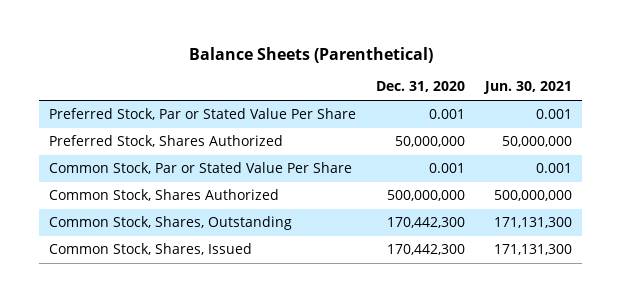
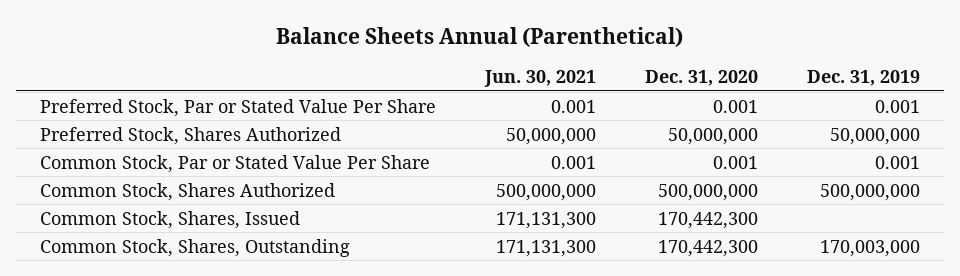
[188,46,433,63] Balance Sheets (Parenthetical) -> [276,27,684,48] Balance Sheets Annual (Parenthetical)
none -> [806,70,920,87] Dec. 31, 2019
[49,216,293,231] Common Stock, Shares, Outstanding -> [40,238,351,257] Common Stock, Shares, Outstanding

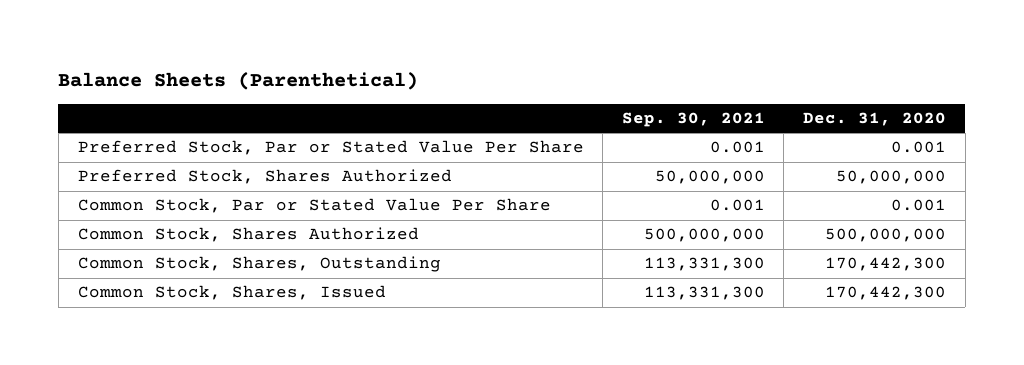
[276,27,684,48] Balance Sheets Annual (Parenthetical) -> [58,71,419,90] Balance Sheets (Parenthetical)
[484,70,597,88] Jun. 30, 2021 -> none
[806,70,920,87] Dec. 31, 2019 -> none
none -> [621,112,765,128] Sep. 30, 2021
[40,210,301,229] Common Stock, Shares, Issued -> [77,285,386,301] Common Stock, Shares, Issued

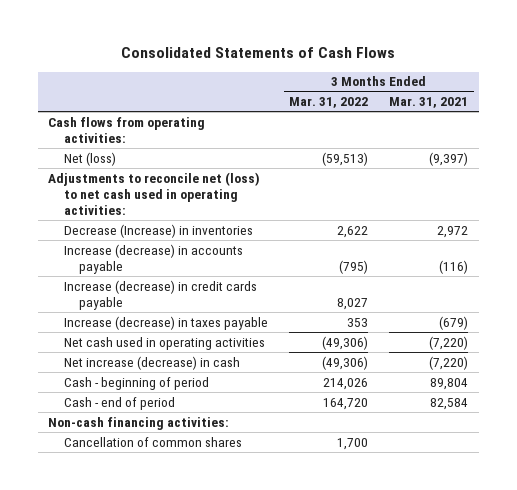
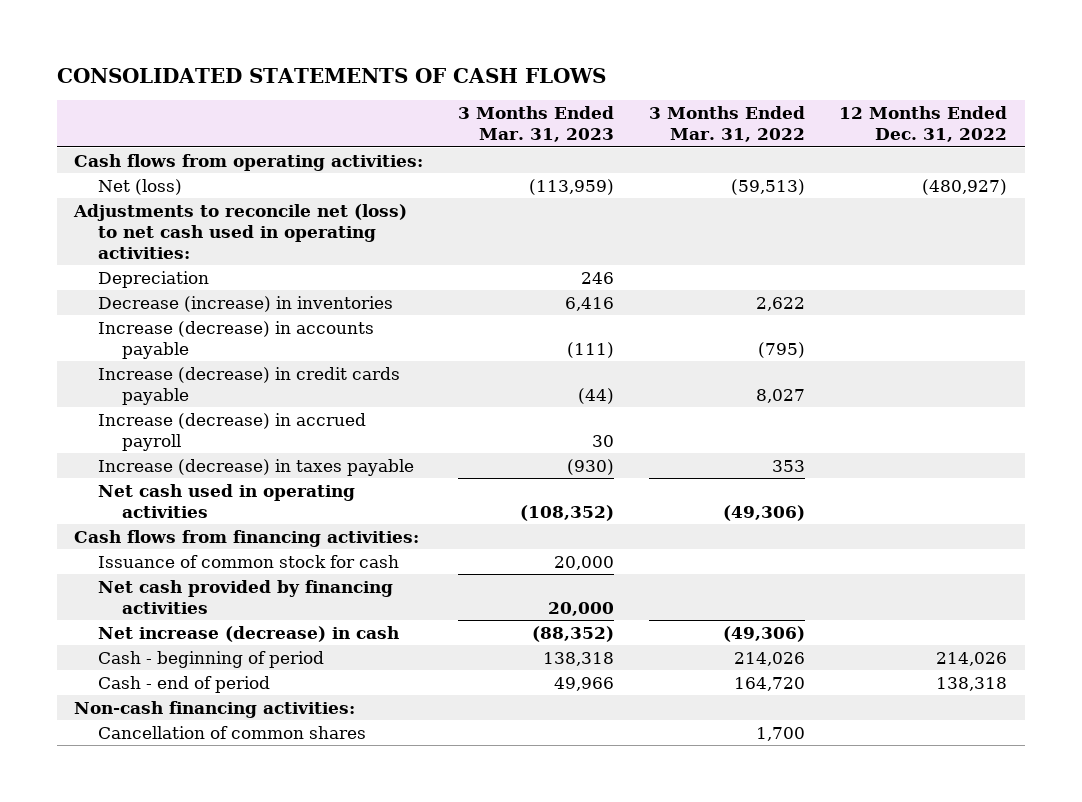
[121,47,396,59] Consolidated Statements of Cash Flows -> [57,68,607,84] CONSOLIDATED STATEMENTS OF CASH FLOWS
[389,97,469,109] Mar. 31, 2021 -> none
none -> [458,106,615,143] 3 Months Ended Mar. 31, 2023
none -> [839,106,1008,143] 12 Months Ended Dec. 31, 2022
none -> [98,270,210,288] Depreciation
[63,223,253,238] Decrease (Increase) in inventories -> [98,295,394,312] Decrease (increase) in inventories
none -> [98,412,367,451] Increase (decrease) in accrued payroll
none -> [74,529,420,547] Cash flows from financing activities:
none -> [98,554,400,568] Issuance of common stock for cash
none -> [98,579,394,614] Net cash provided by financing activities

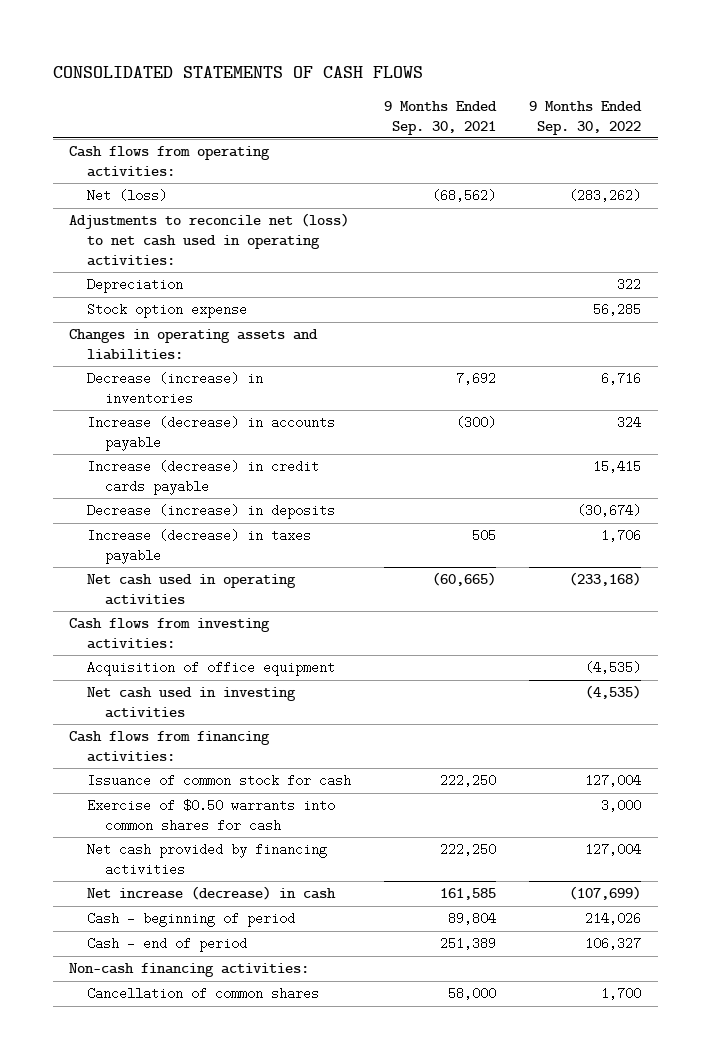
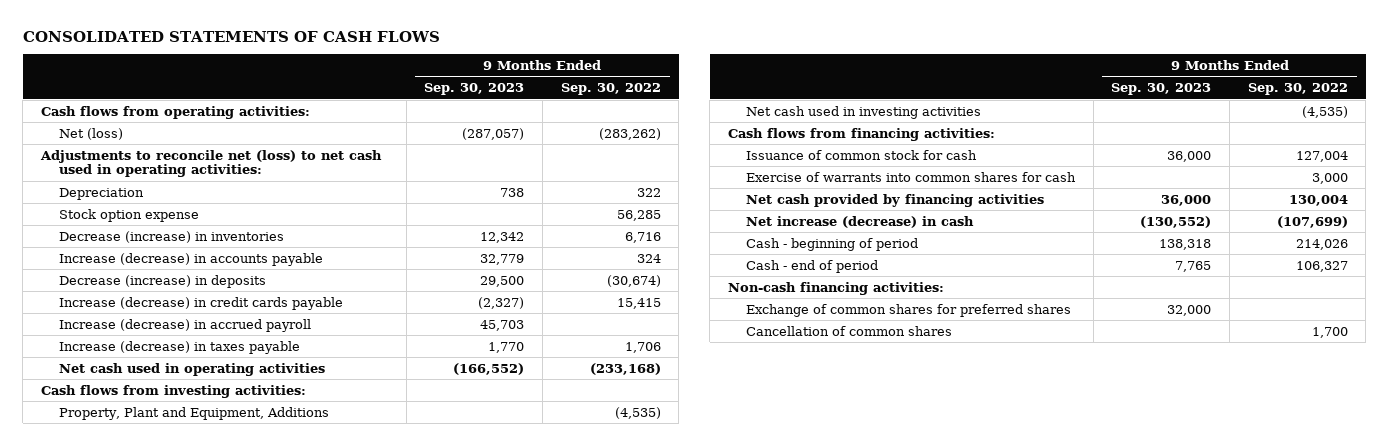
[384,100,498,135] 9 Months Ended Sep. 30, 2021 -> none
none -> [424,83,525,96] Sep. 30, 2023
[69,329,319,361] Changes in operating assets and liabilities: -> none
[87,460,320,496] Increase (decrease) in credit cards payable -> [59,296,344,310] Increase (decrease) in credit cards payable
none -> [59,318,312,332] Increase (decrease) in accrued payroll
[87,661,336,677] Acquisition of office equipment -> [59,406,330,420] Property, Plant and Equipment, Additions
[87,799,336,833] Exercise of $0.50 warrants into common shares for cash -> [746,171,1077,182] Exercise of warrants into common shares for cash
[585,843,642,857] 127,004 -> [1288,194,1348,206] 130,004
none -> [746,303,1072,317] Exchange of common shares for preferred shares

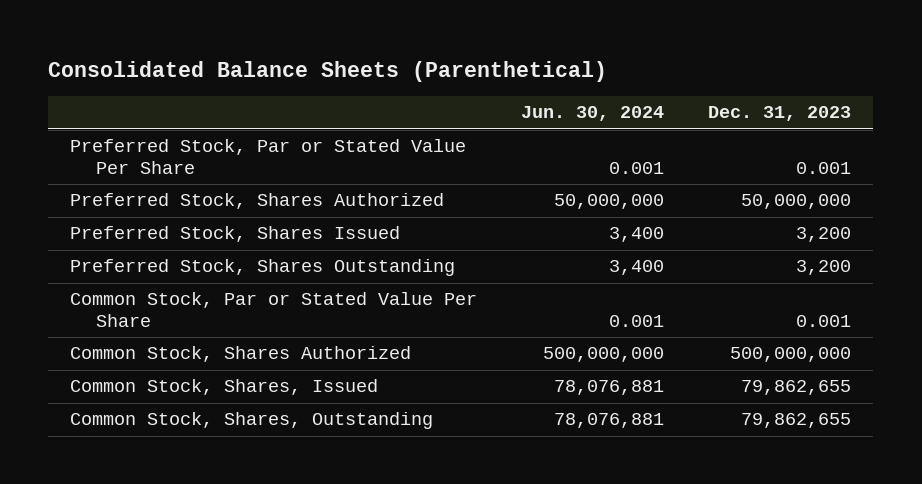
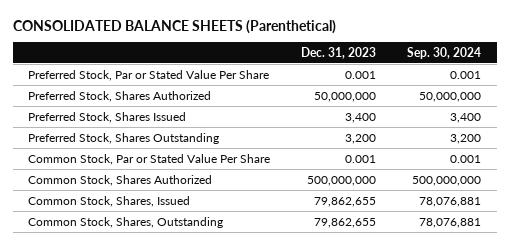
[48,61,608,83] Consolidated Balance Sheets (Parenthetical) -> [12,19,336,34] CONSOLIDATED BALANCE SHEETS (Parenthetical)
[521,106,665,122] Jun. 30, 2024 -> none
none -> [407,46,482,59] Sep. 30, 2024
[796,227,852,243] 3,200 -> [345,112,377,123] 3,400

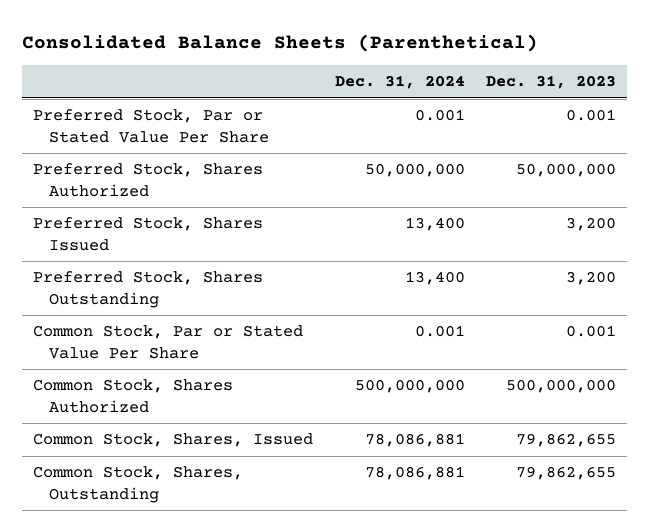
[12,19,336,34] CONSOLIDATED BALANCE SHEETS (Parenthetical) -> [21,34,538,53] Consolidated Balance Sheets (Parenthetical)
[407,46,482,59] Sep. 30, 2024 -> none
none -> [334,75,465,90] Dec. 31, 2024
[345,112,377,123] 3,400 -> [566,217,617,232] 3,200

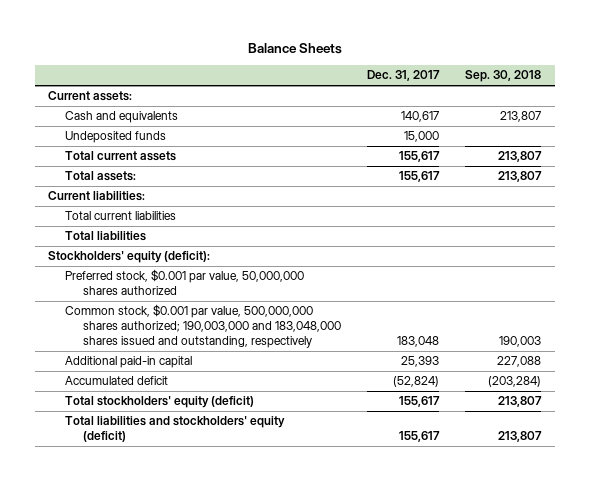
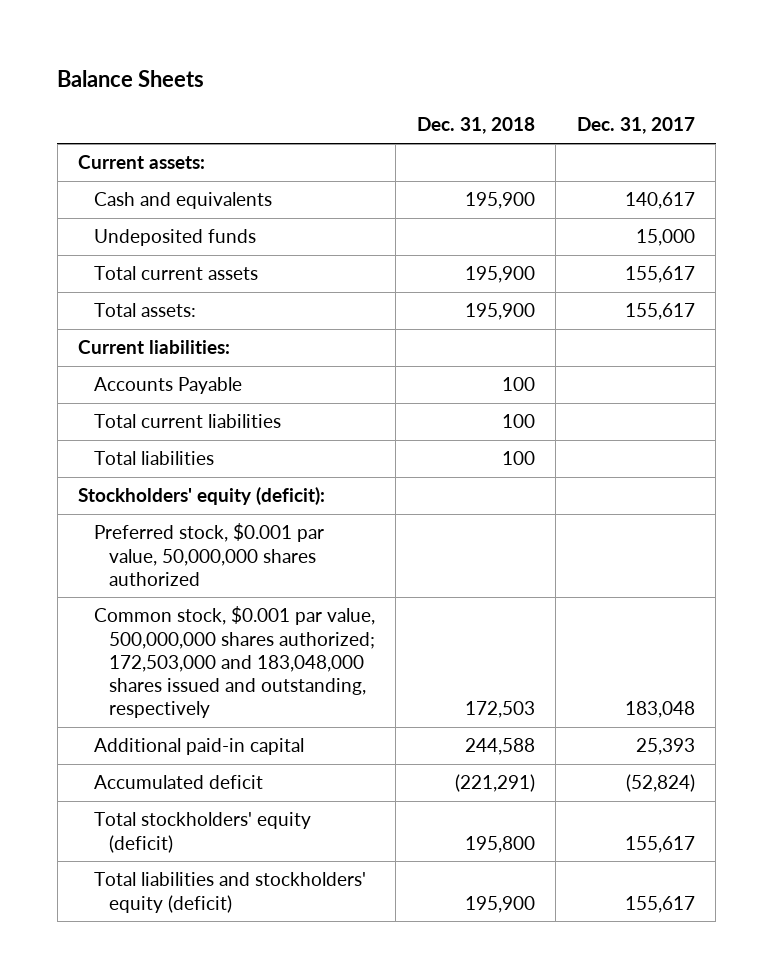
[465,70,542,83] Sep. 30, 2018 -> none
none -> [416,117,535,135] Dec. 31, 2018
none -> [93,377,242,395] Accounts Payable
[65,304,341,348] Common stock, $0.001 par value, 500,000,000 shares authorized; 190,003,000 and 183,048,000 shares issued and outstanding, respectively -> [93,606,375,718] Common stock, $0.001 par value, 500,000,000 shares authorized; 172,503,000 and 183,048,000 shares issued and outstanding, respectively

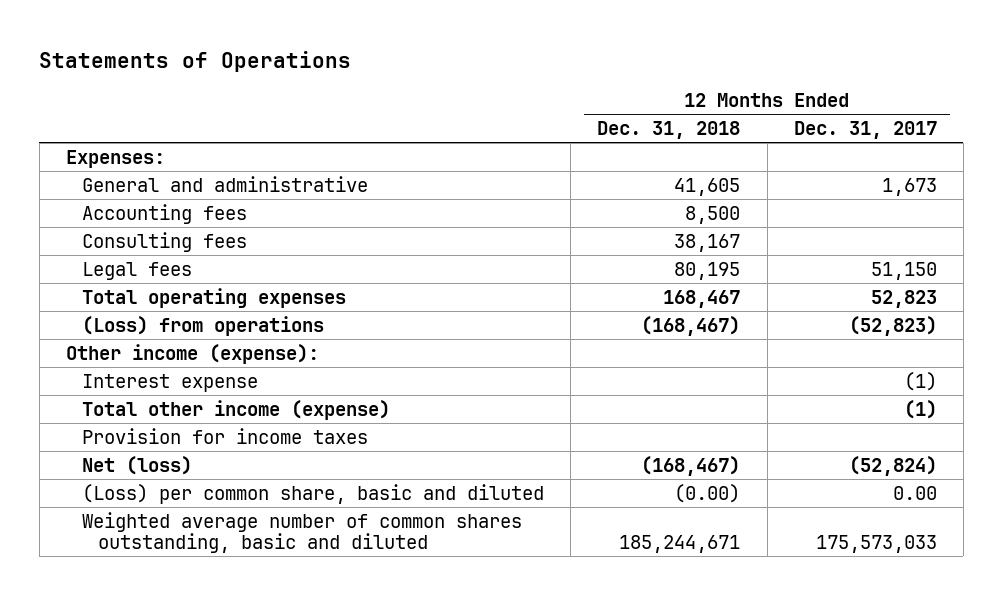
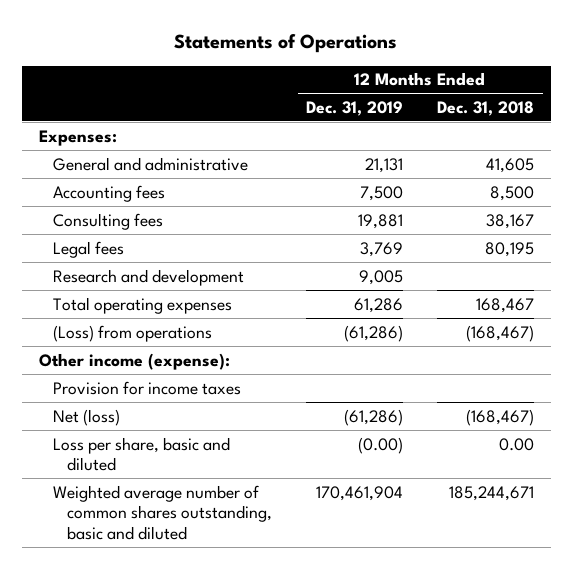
[793,120,937,139] Dec. 31, 2017 -> none
none -> [306,100,404,116] Dec. 31, 2019
none -> [52,268,244,286] Research and development
[81,373,258,392] Interest expense -> none
[81,399,390,420] Total other income (expense) -> none
[81,483,544,504] (Loss) per common share, basic and diluted -> [52,436,230,472] Loss per share, basic and diluted
[674,483,741,503] (0.00) -> [499,437,535,451] 0.00

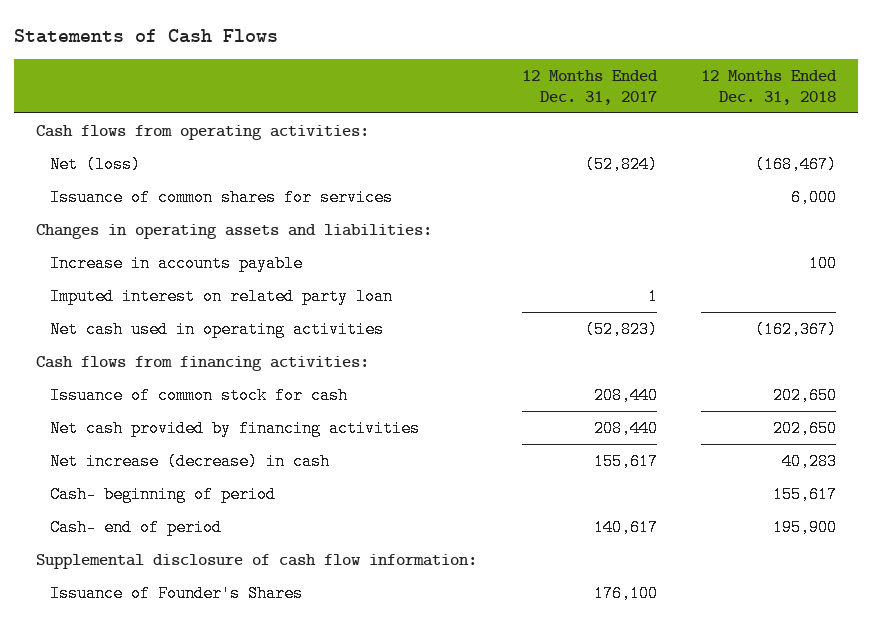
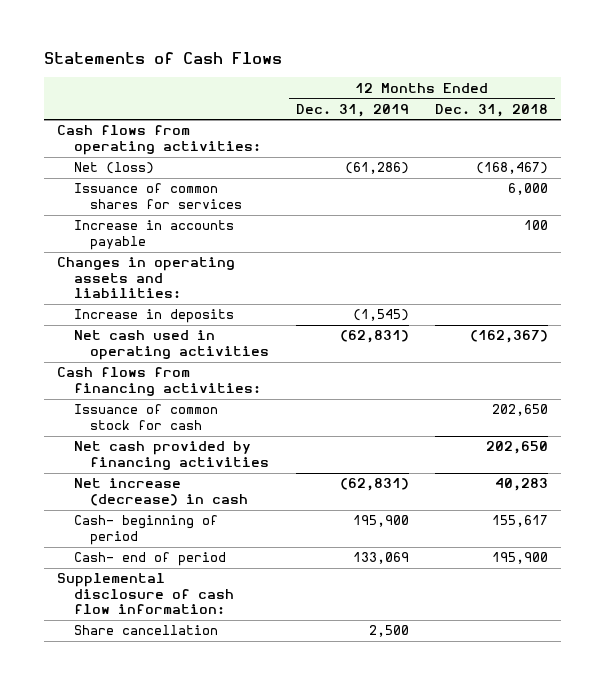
[521,70,658,105] 12 Months Ended Dec. 31, 2017 -> none
none -> [295,103,409,117] Dec. 31, 2019
[50,287,394,305] Imputed interest on related party loan -> none
[36,223,433,239] Changes in operating assets and liabilities: -> [57,257,236,299] Changes in operating assets and liabilities:
none -> [73,309,234,324] Increase in deposits
[50,584,304,602] Issuance of Founder's Shares -> none
none -> [73,625,218,636] Share cancellation

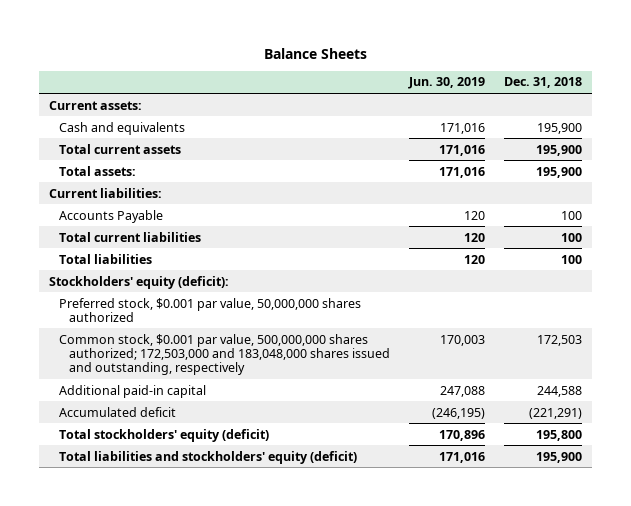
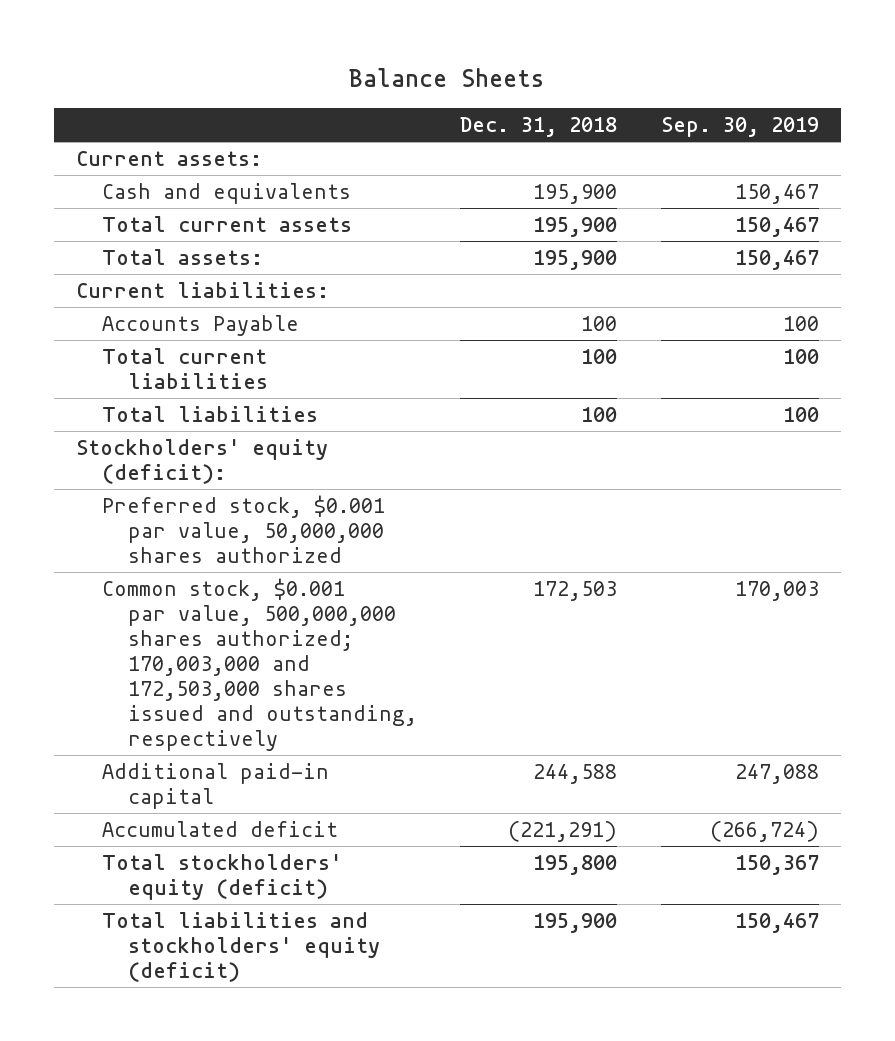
[407,77,485,90] Jun. 30, 2019 -> none
none -> [660,117,819,138] Sep. 30, 2019
[58,333,390,376] Common stock, $0.001 par value, 500,000,000 shares authorized; 172,503,000 and 183,048,000 shares issued and outstanding, respectively -> [101,577,417,752] Common stock, $0.001 par value, 500,000,000 shares authorized; 170,003,000 and 172,503,000 shares issued and outstanding, respectively

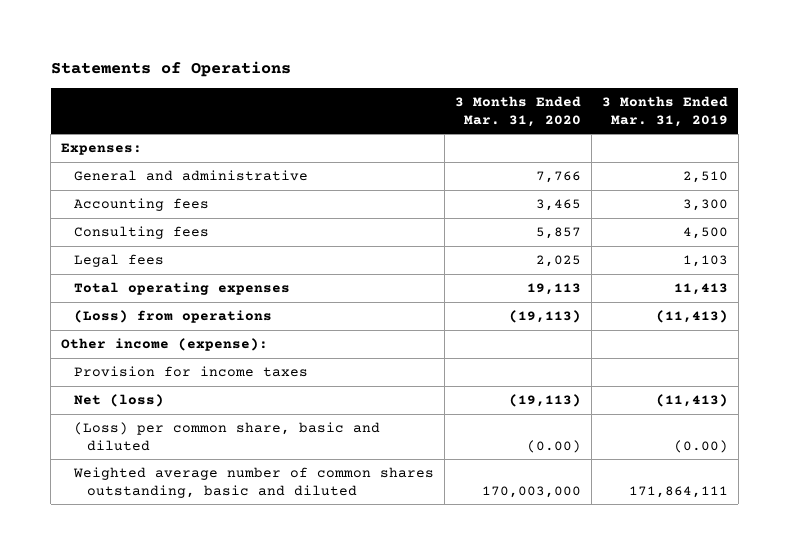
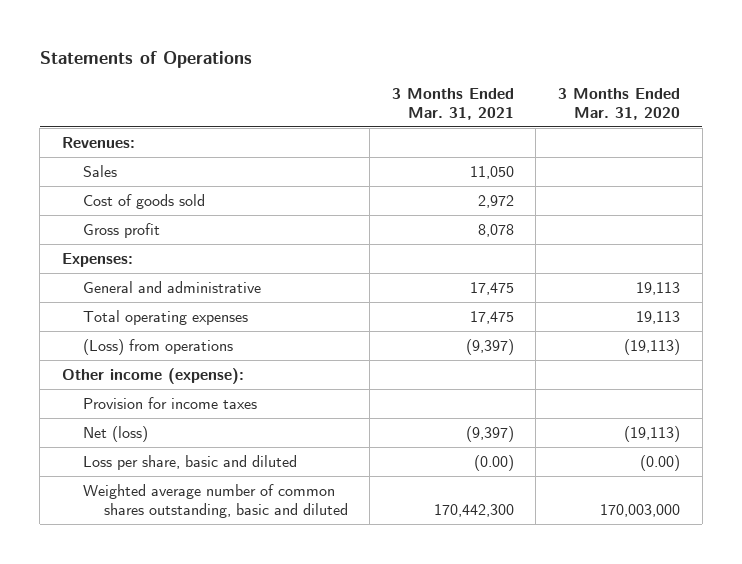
[602,96,729,127] 3 Months Ended Mar. 31, 2019 -> none
none -> [391,87,514,120] 3 Months Ended Mar. 31, 2021
none -> [61,136,135,148] Revenues:
none -> [82,164,117,177] Sales
none -> [82,193,205,209] Cost of goods sold
none -> [82,222,160,238] Gross profit
[74,198,210,212] Accounting fees -> none
[74,226,210,240] Consulting fees -> none
[74,254,165,268] Legal fees -> none
[536,171,582,184] 7,766 -> [635,281,680,295] 19,113
[74,422,381,451] (Loss) per common share, basic and diluted -> [82,454,297,470] Loss per share, basic and diluted

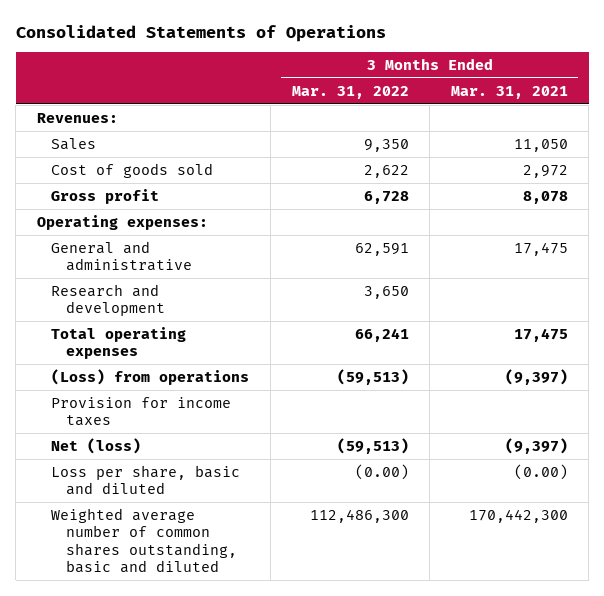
[39,50,252,68] Statements of Operations -> [15,24,386,42] Consolidated Statements of Operations
[557,87,680,120] 3 Months Ended Mar. 31, 2020 -> none
none -> [291,85,409,99] Mar. 31, 2022
[61,252,133,267] Expenses: -> [36,214,208,230] Operating expenses:
none -> [51,283,166,317] Research and development
[61,367,244,384] Other income (expense): -> none

